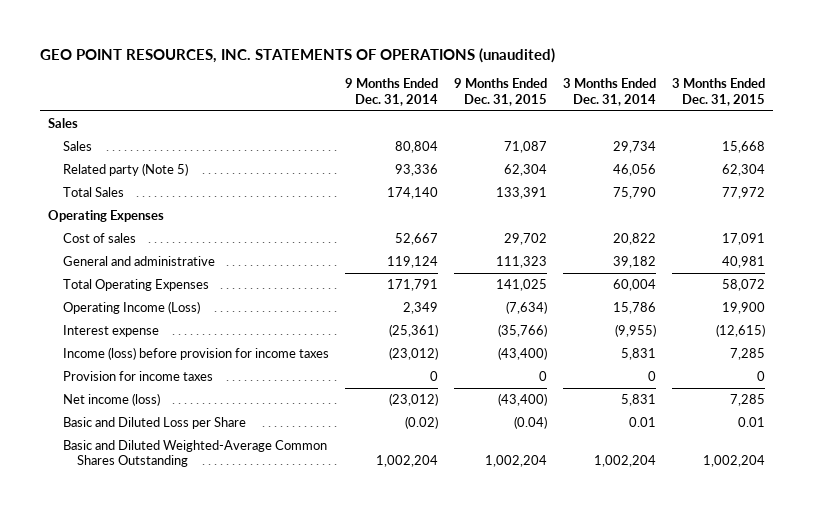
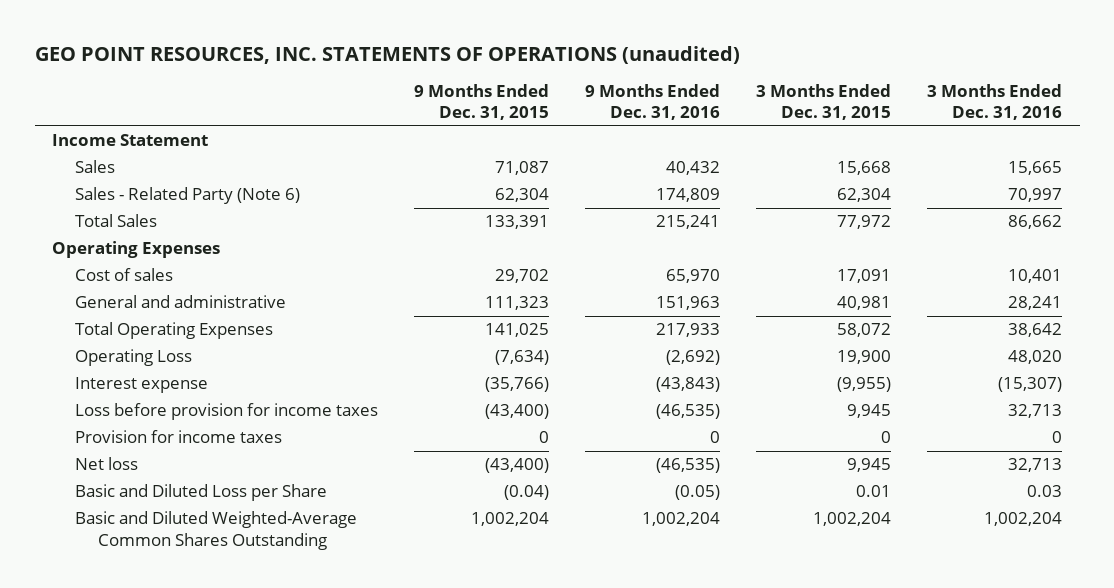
[344,78,438,106] 9 Months Ended Dec. 31, 2014 -> none
[563,78,657,106] 3 Months Ended Dec. 31, 2014 -> none
none -> [585,84,721,121] 9 Months Ended Dec. 31, 2016
none -> [926,84,1062,121] 3 Months Ended Dec. 31, 2016
[48,117,79,128] Sales -> none
none -> [52,134,209,147] Income Statement
[62,162,188,176] Related party (Note 5) -> [75,187,301,205] Sales - Related Party (Note 6)
[62,300,200,314] Operating Income (Loss) -> [75,349,193,367] Operating Loss
[716,323,766,337] (12,615) -> [836,377,891,393] (9,955)
[62,346,329,360] Income (loss) before provision for income taxes -> [75,403,379,421] Loss before provision for income taxes
[730,347,766,360] 7,285 -> [846,404,891,419] 9,945
[62,392,160,406] Net income (loss) -> [75,457,139,471] Net loss
[730,393,766,406] 7,285 -> [846,458,891,473] 9,945

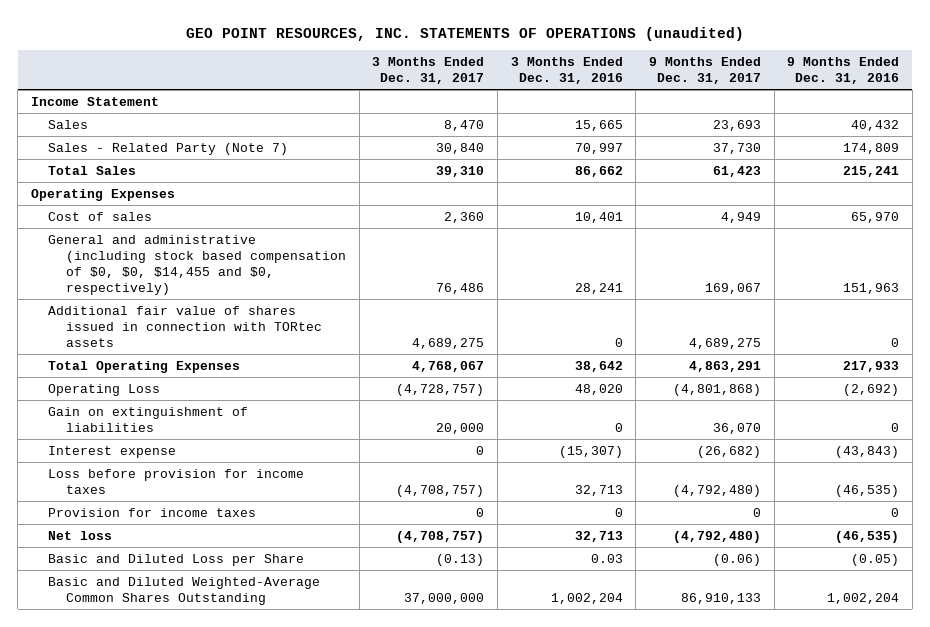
[414,84,550,121] 9 Months Ended Dec. 31, 2015 -> none
[755,84,891,121] 3 Months Ended Dec. 31, 2015 -> none
none -> [372,56,485,85] 3 Months Ended Dec. 31, 2017
none -> [649,56,762,85] 9 Months Ended Dec. 31, 2017
[75,187,301,205] Sales - Related Party (Note 6) -> [48,142,289,155] Sales - Related Party (Note 7)
[75,295,287,309] General and administrative -> [48,234,347,296] General and administrative (including stock based compensation of $0, $0, $14,455 and $0, respectively)
none -> [48,305,323,347] Additional fair value of shares issued in connection with TORtec assets
none -> [48,406,249,432] Gain on extinguishment of liabilities

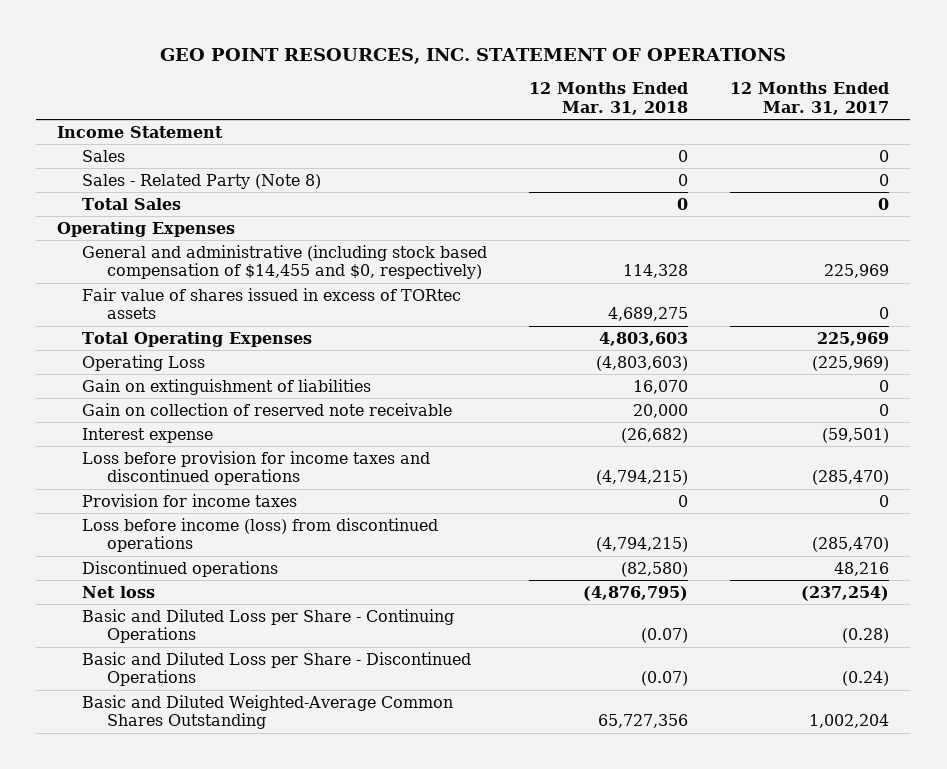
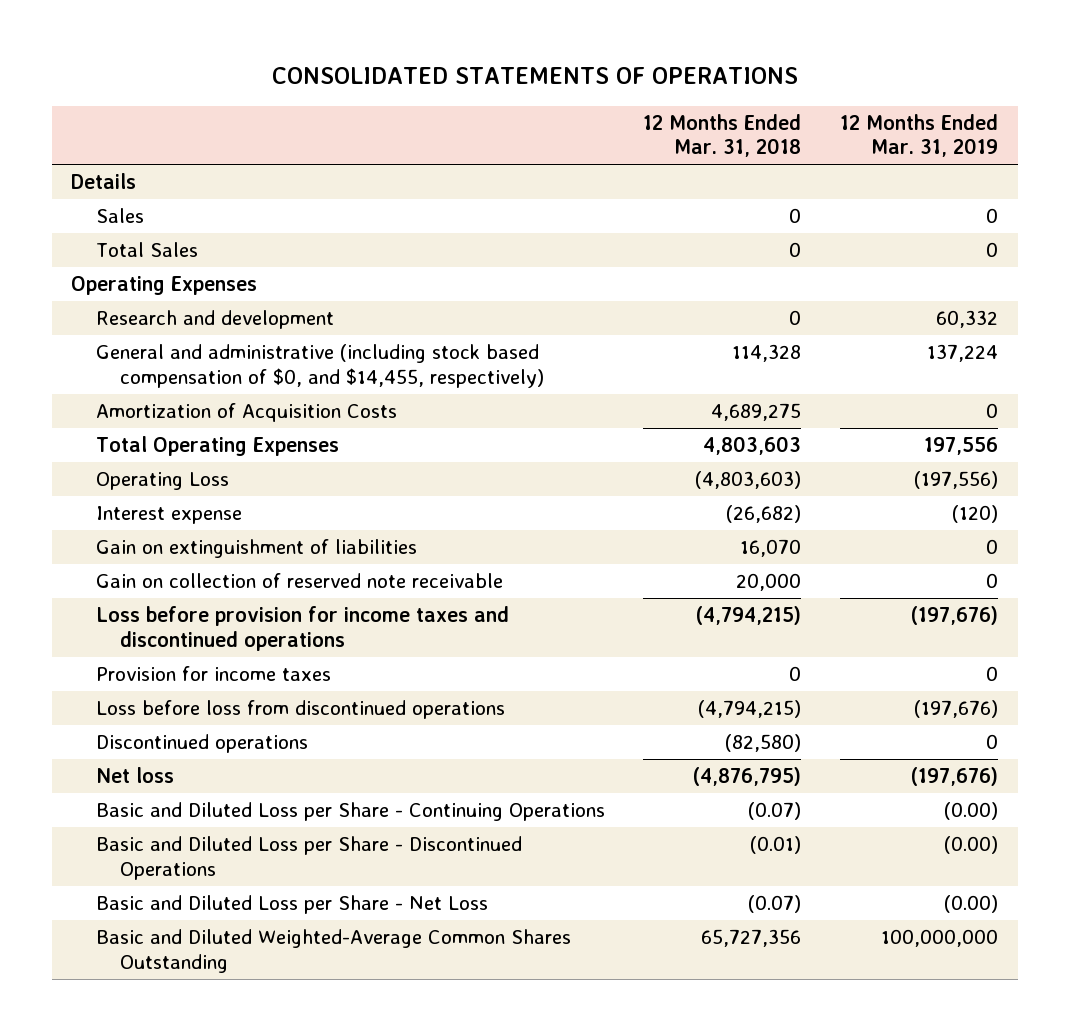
[160,47,787,64] GEO POINT RESOURCES, INC. STATEMENT OF OPERATIONS -> [271,67,798,85] CONSOLIDATED STATEMENTS OF OPERATIONS
[730,82,890,115] 12 Months Ended Mar. 31, 2017 -> none
none -> [840,113,999,158] 12 Months Ended Mar. 31, 2019
[57,125,224,138] Income Statement -> none
none -> [71,173,137,190] Details
[82,173,322,189] Sales - Related Party (Note 8) -> none
none -> [95,310,334,330] Research and development
[82,244,488,280] General and administrative (including stock based compensation of $14,455 and $0, respectively) -> [95,344,544,388] General and administrative (including stock based compensation of $0, and $14,455, respectively)
[82,287,462,320] Fair value of shares issued in excess of TORtec assets -> [95,403,397,423] Amortization of Acquisition Costs
[82,427,214,443] Interest expense -> [95,506,242,525] Interest expense
[82,517,439,553] Loss before income (loss) from discontinued operations -> [95,700,505,720] Loss before loss from discontinued operations
[641,671,689,687] (0.07) -> [750,836,802,855] (0.01)
none -> [95,895,488,915] Basic and Diluted Loss per Share - Net Loss

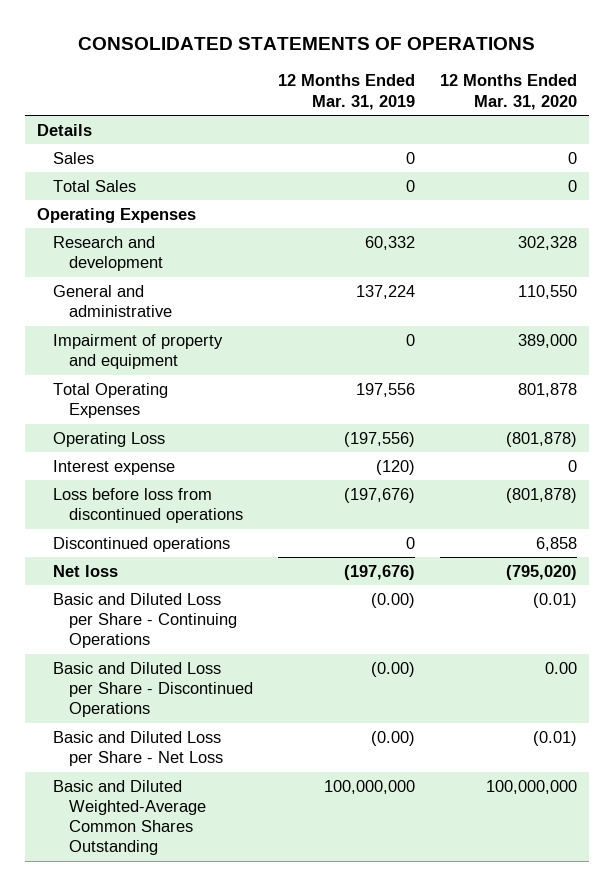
[643,113,802,158] 12 Months Ended Mar. 31, 2018 -> none
none -> [439,74,577,110] 12 Months Ended Mar. 31, 2020
[95,403,397,423] Amortization of Acquisition Costs -> none
[95,344,544,388] General and administrative (including stock based compensation of $0, and $14,455, respectively) -> [53,284,173,317] General and administrative
none -> [53,333,224,369] Impairment of property and equipment
[95,539,417,559] Gain on extinguishment of liabilities -> none
[95,573,503,589] Gain on collection of reserved note receivable -> none
[95,606,509,651] Loss before provision for income taxes and discontinued operations -> none
[95,666,331,682] Provision for income taxes -> none

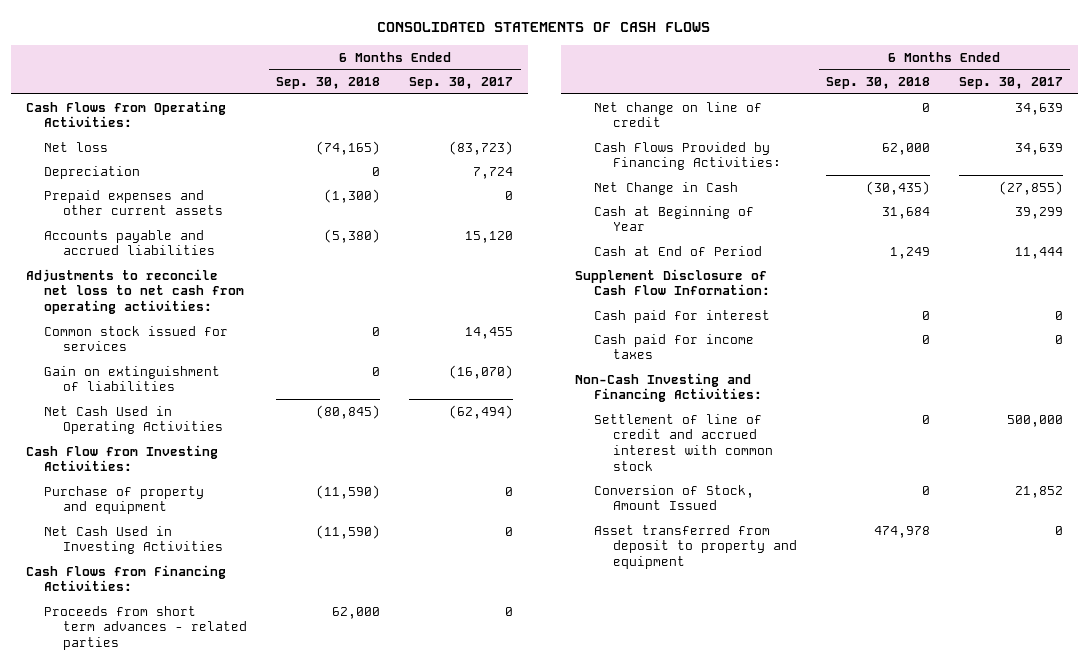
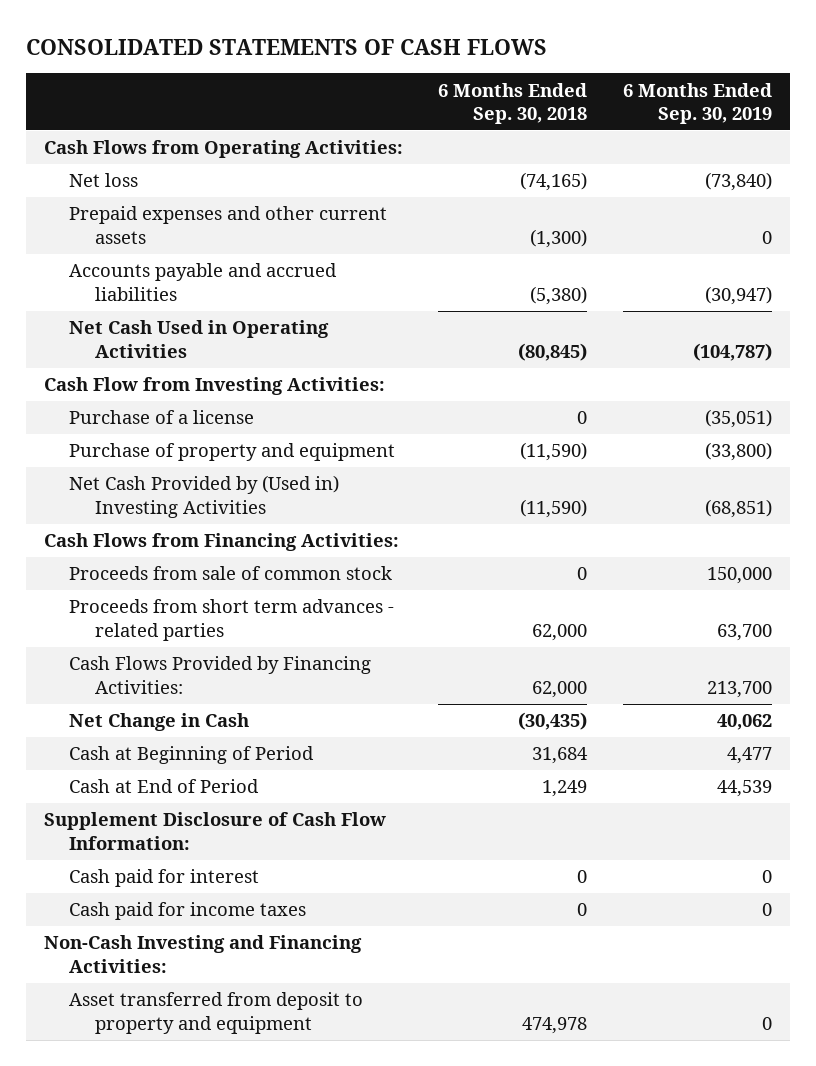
[409,76,514,89] Sep. 30, 2017 -> none
none -> [622,82,772,124] 6 Months Ended Sep. 30, 2019
[44,165,141,179] Depreciation -> none
[25,268,245,315] Adjustments to reconcile net loss to net cash from operating activities: -> none
[44,325,229,352] Common stock issued for services -> none
[44,365,221,392] Gain on extinguishment of liabilities -> none
none -> [69,410,255,425] Purchase of a license
[44,525,224,555] Net Cash Used in Investing Activities -> [69,475,340,518] Net Cash Provided by (Used in) Investing Activities
none -> [69,566,393,581] Proceeds from sale of common stock
[594,101,763,128] Net change on line of credit -> none
[594,205,755,232] Cash at Beginning of Year -> [69,746,315,765] Cash at Beginning of Period
[594,413,773,471] Settlement of line of credit and accrued interest with common stock -> none
[594,484,755,511] Conversion of Stock, Amount Issued -> none

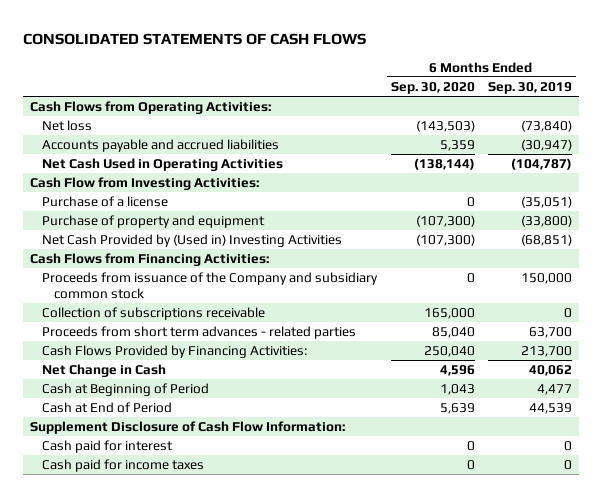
[438,82,588,124] 6 Months Ended Sep. 30, 2018 -> none
none -> [390,81,475,94] Sep. 30, 2020
[69,206,388,244] Prepaid expenses and other current assets -> none
[69,566,393,581] Proceeds from sale of common stock -> [41,272,378,299] Proceeds from issuance of the Company and subsidiary common stock
none -> [41,307,265,321] Collection of subscriptions receivable
[43,935,362,973] Non-Cash Investing and Financing Activities: -> none
[69,992,364,1034] Asset transferred from deposit to property and equipment -> none

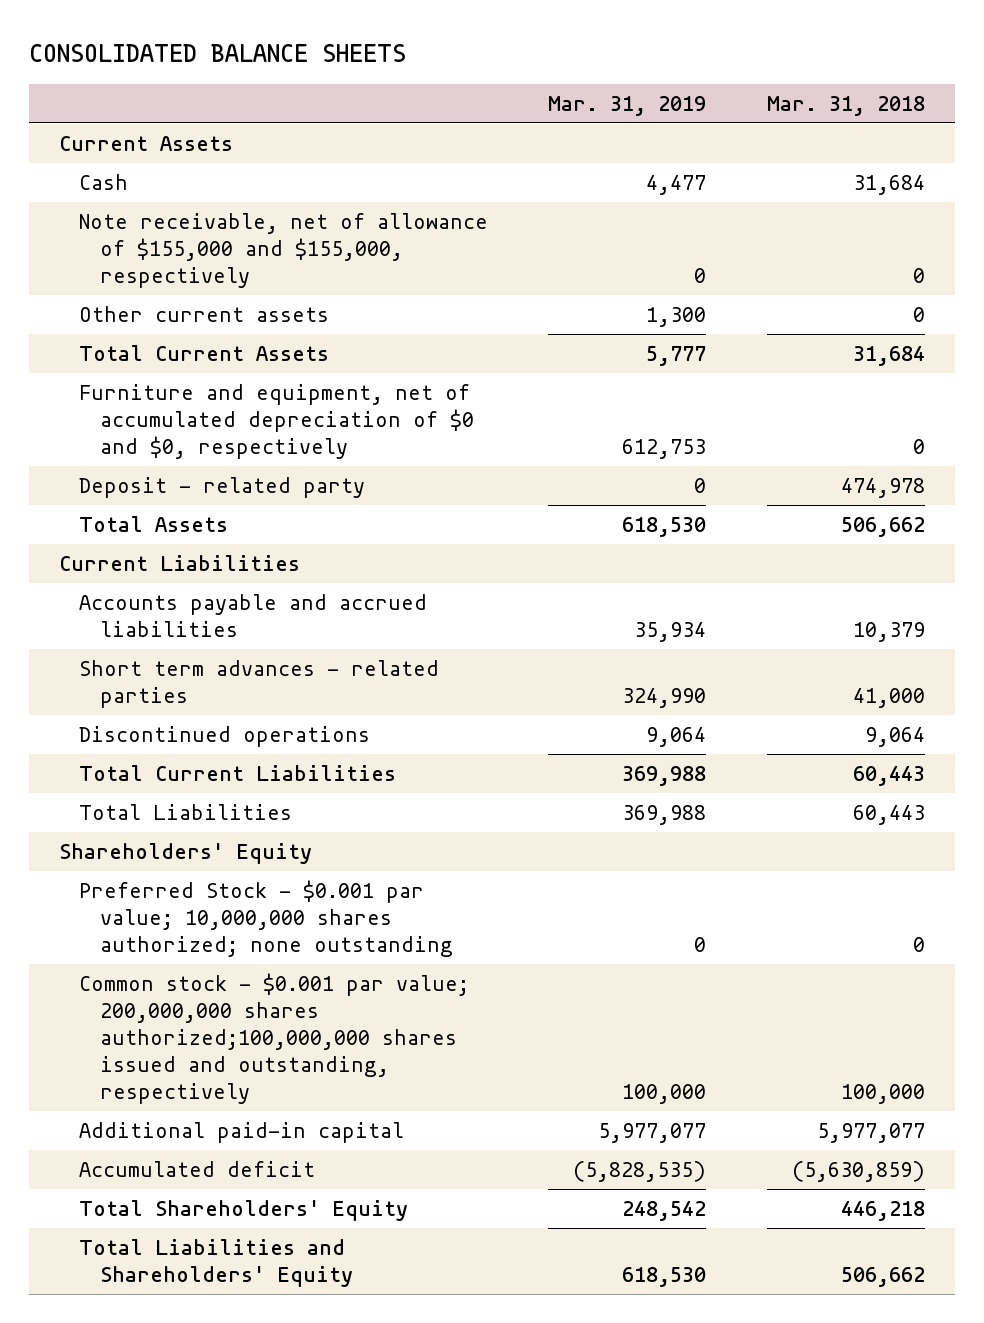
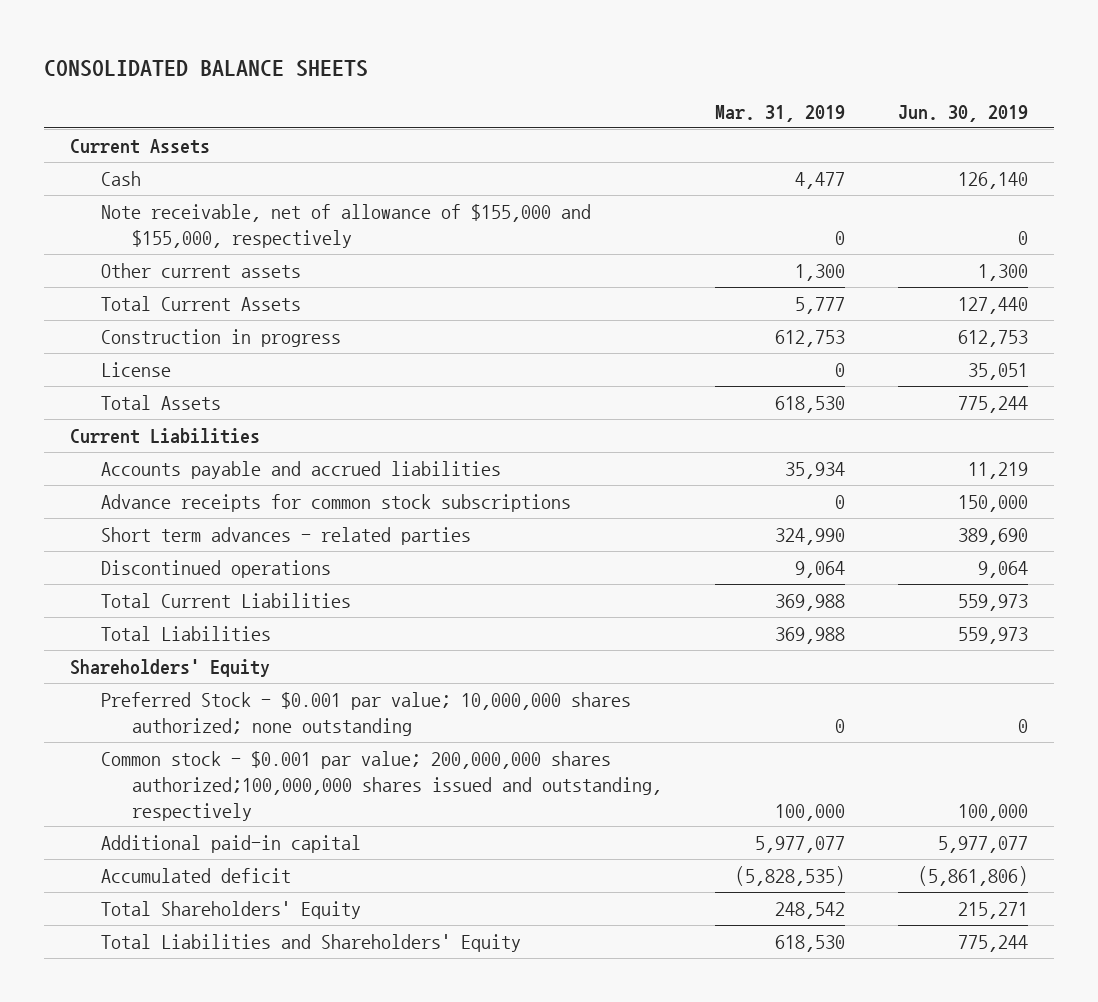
[766,95,925,116] Mar. 31, 2018 -> none
none -> [897,104,1028,122] Jun. 30, 2019
[79,477,366,499] Deposit - related party -> none
[79,384,474,460] Furniture and equipment, net of accumulated depreciation of $0 and $0, respectively -> [100,328,341,347] Construction in progress
none -> [100,361,171,377] License
none -> [100,493,571,512] Advance receipts for common stock subscriptions

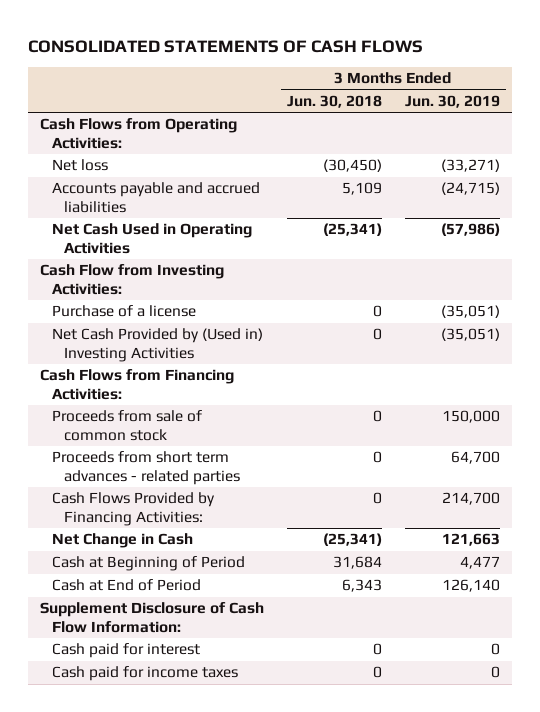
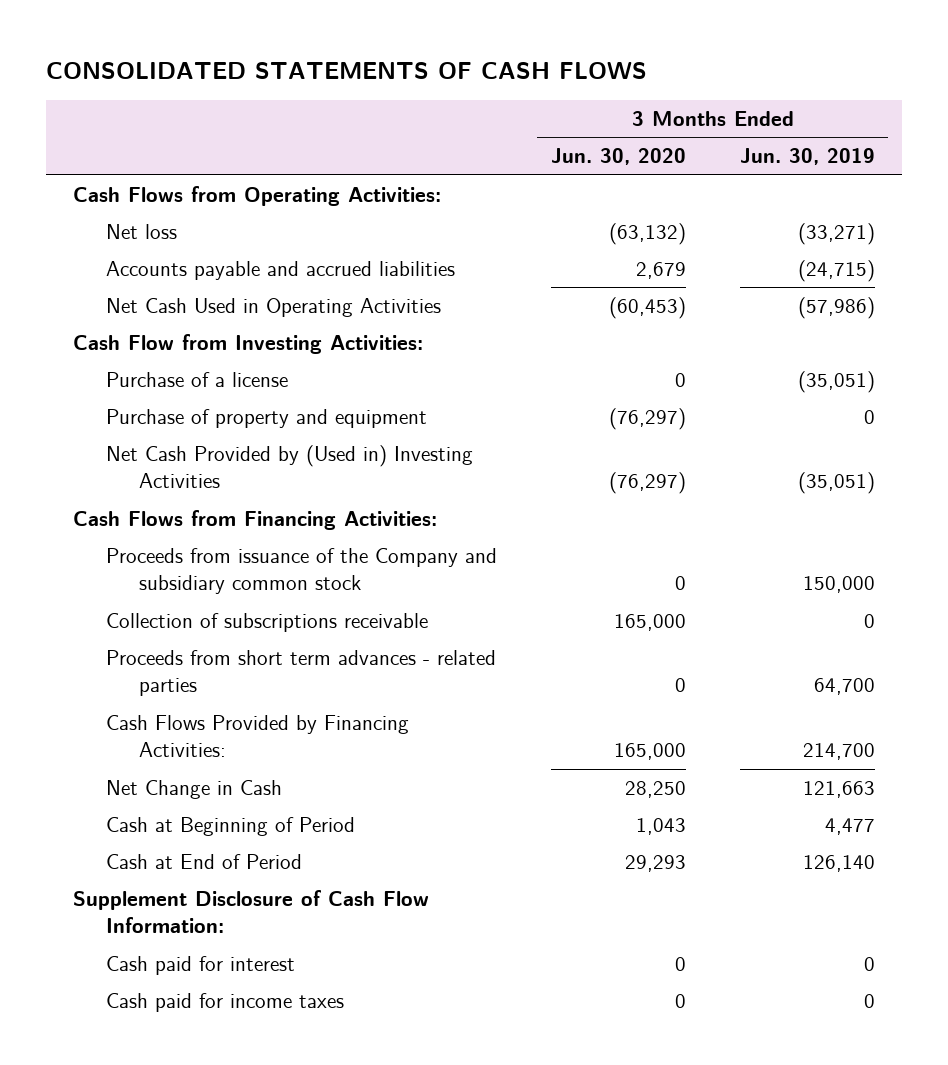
[286,94,382,108] Jun. 30, 2018 -> none
none -> [550,148,686,166] Jun. 30, 2020
none -> [105,409,427,429] Purchase of property and equipment
[51,410,202,441] Proceeds from sale of common stock -> [105,548,497,595] Proceeds from issuance of the Company and subsidiary common stock
none -> [105,613,428,633] Collection of subscriptions receivable

